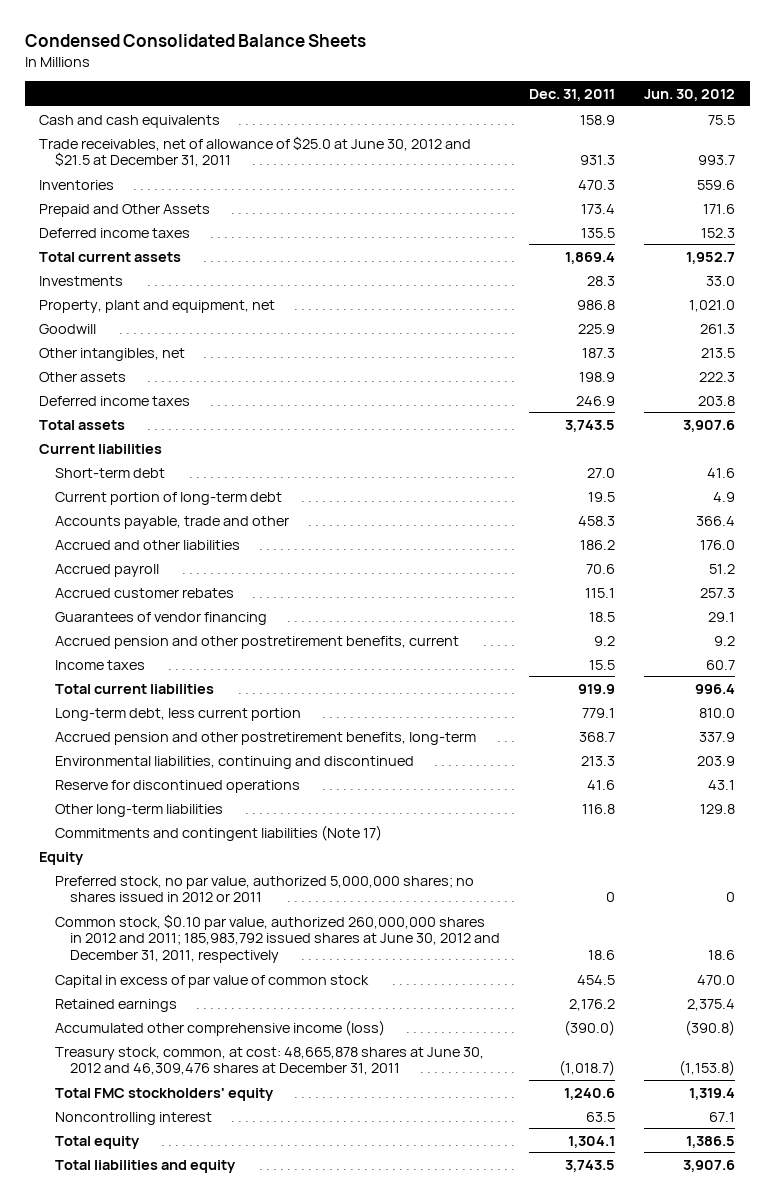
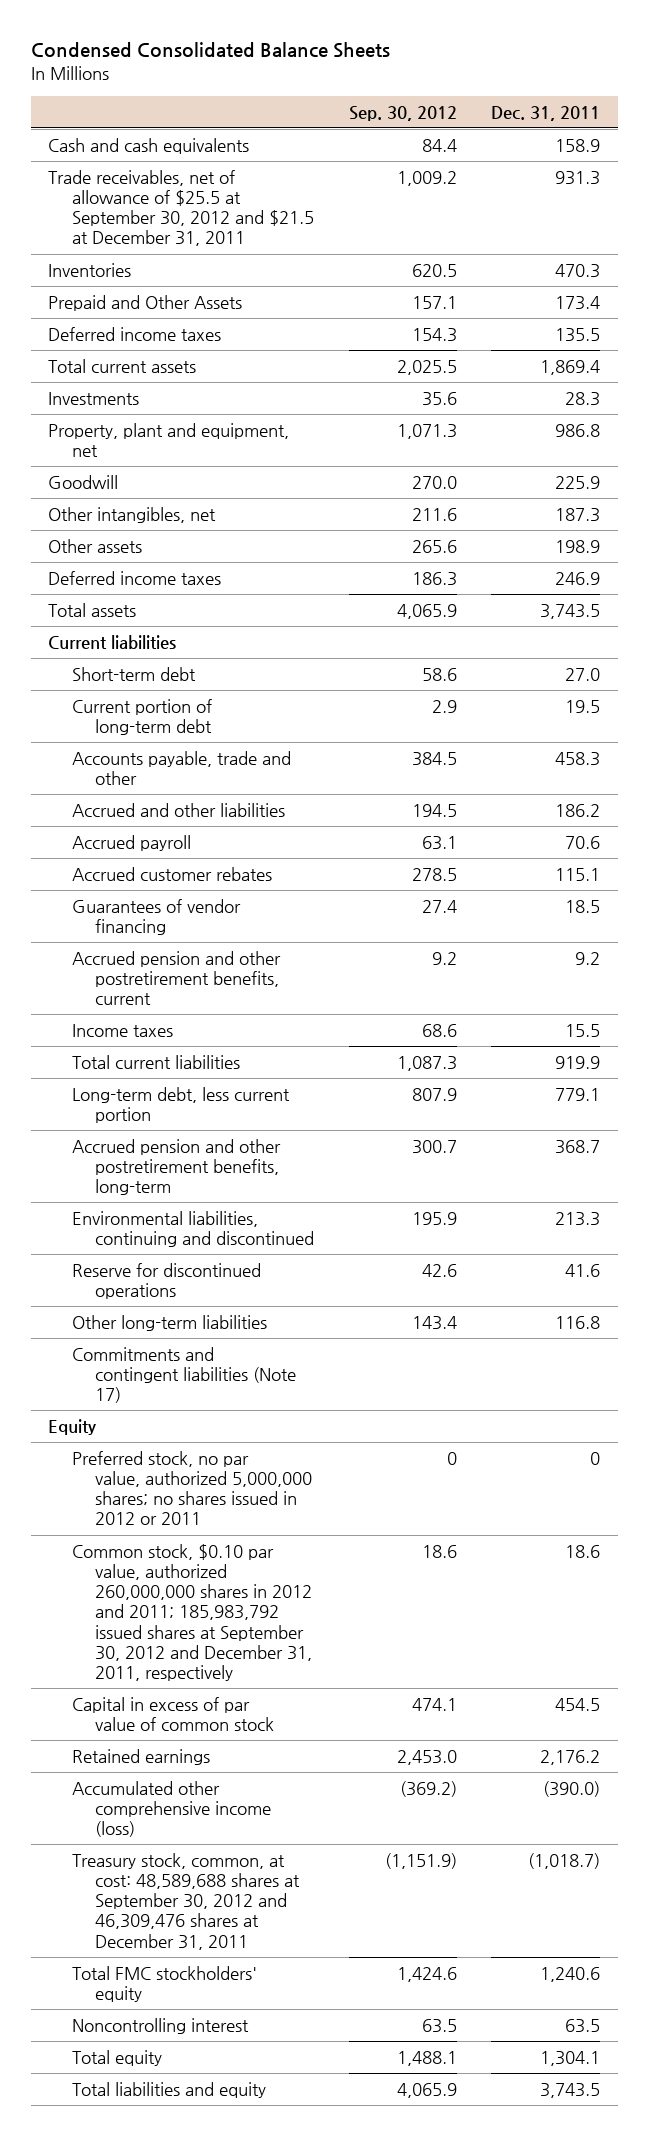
[644,88,736,101] Jun. 30, 2012 -> none
none -> [348,105,457,121] Sep. 30, 2012
[39,135,472,168] Trade receivables, net of allowance of $25.0 at June 30, 2012 and $21.5 at December 31, 2011 -> [47,169,314,247] Trade receivables, net of allowance of $25.5 at September 30, 2012 and $21.5 at December 31, 2011
[54,913,501,964] Common stock, $0.10 par value, authorized 260,000,000 shares in 2012 and 2011; 185,983,792 issued shares at June 30, 2012 and December 31, 2011, respectively -> [71,1543,313,1682] Common stock, $0.10 par value, authorized 260,000,000 shares in 2012 and 2011; 185,983,792 issued shares at September 30, 2012 and December 31, 2011, respectively
[54,1046,484,1076] Treasury stock, common, at cost: 48,665,878 shares at June 30, 2012 and 46,309,476 shares at December 31, 2011 -> [71,1852,301,1950] Treasury stock, common, at cost: 48,589,688 shares at September 30, 2012 and 46,309,476 shares at December 31, 2011

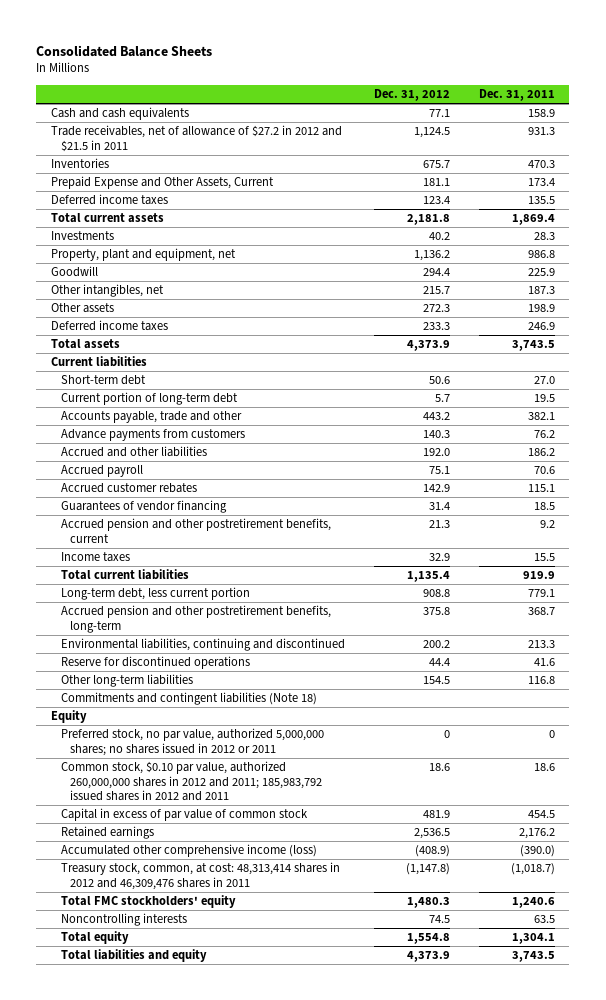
[30,42,390,59] Condensed Consolidated Balance Sheets -> [36,44,213,57] Consolidated Balance Sheets
[348,105,457,121] Sep. 30, 2012 -> none
none -> [373,88,450,101] Dec. 31, 2012
[47,169,314,247] Trade receivables, net of allowance of $25.5 at September 30, 2012 and $21.5 at December 31, 2011 -> [50,125,342,152] Trade receivables, net of allowance of $27.2 in 2012 and $21.5 in 2011
[47,294,242,311] Prepaid and Other Assets -> [50,176,274,190] Prepaid Expense and Other Assets, Current
[555,751,601,766] 458.3 -> [527,412,555,421] 382.1
none -> [60,429,245,442] Advance payments from customers
[71,1346,297,1404] Commitments and contingent liabilities (Note 17) -> [60,692,317,706] Commitments and contingent liabilities (Note 18)
[71,1543,313,1682] Common stock, $0.10 par value, authorized 260,000,000 shares in 2012 and 2011; 185,983,792 issued shares at September 30, 2012 and December 31, 2011, respectively -> [60,761,323,802] Common stock, $0.10 par value, authorized 260,000,000 shares in 2012 and 2011; 185,983,792 issued shares in 2012 and 2011
[71,1852,301,1950] Treasury stock, common, at cost: 48,589,688 shares at September 30, 2012 and 46,309,476 shares at December 31, 2011 -> [60,862,340,890] Treasury stock, common, at cost: 48,313,414 shares in 2012 and 46,309,476 shares in 2011
[71,2017,249,2034] Noncontrolling interest -> [60,913,187,927] Noncontrolling interests

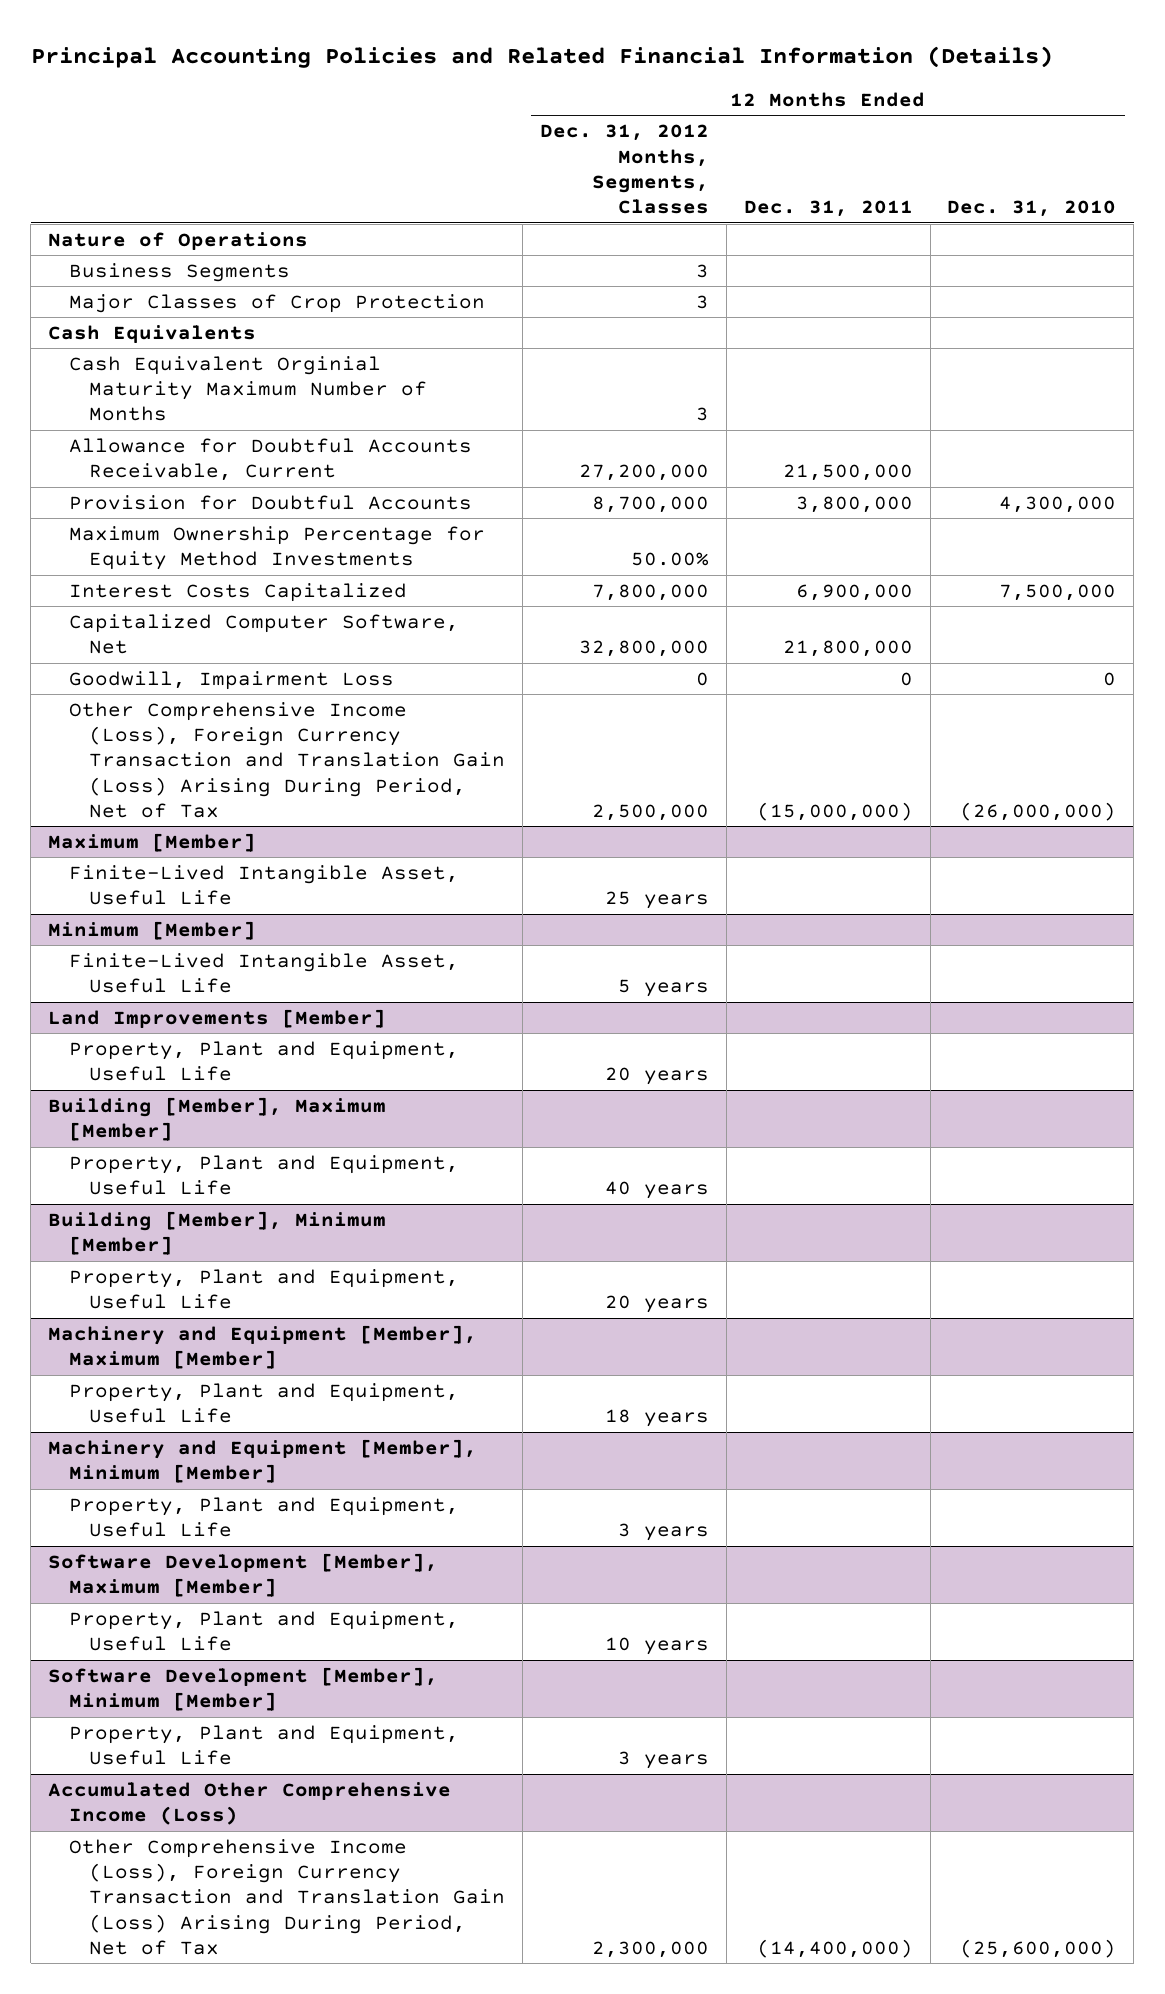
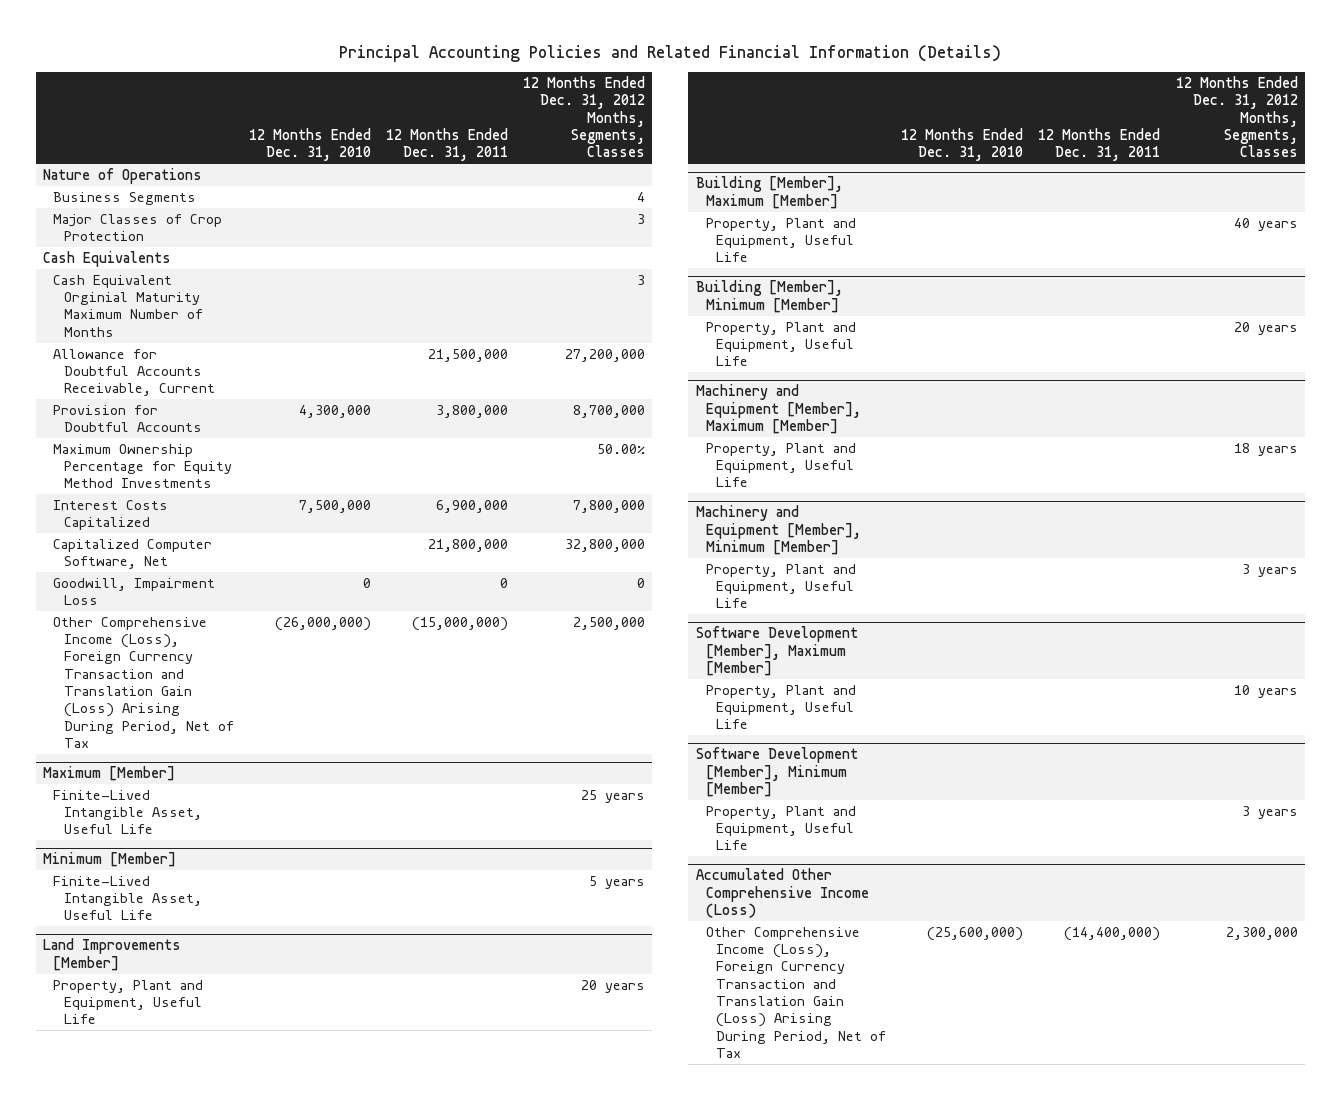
[695,263,709,278] 3 -> [636,191,645,202] 4

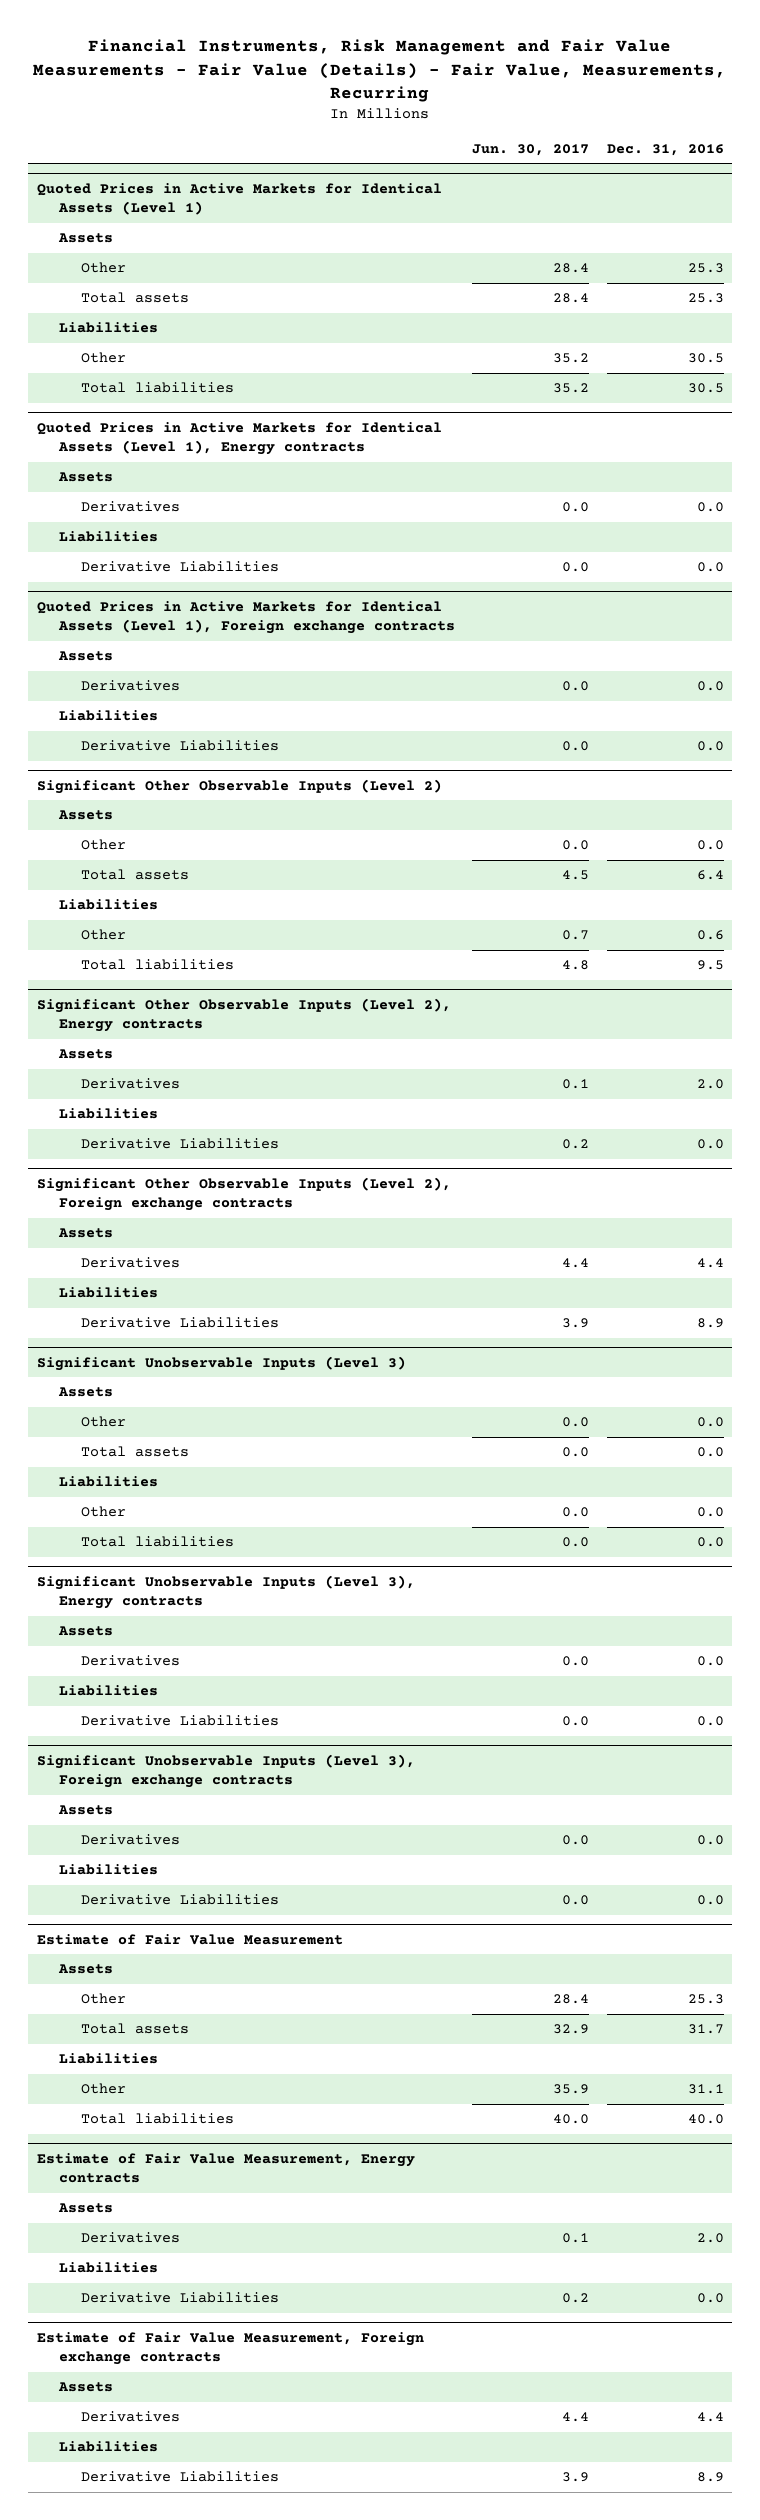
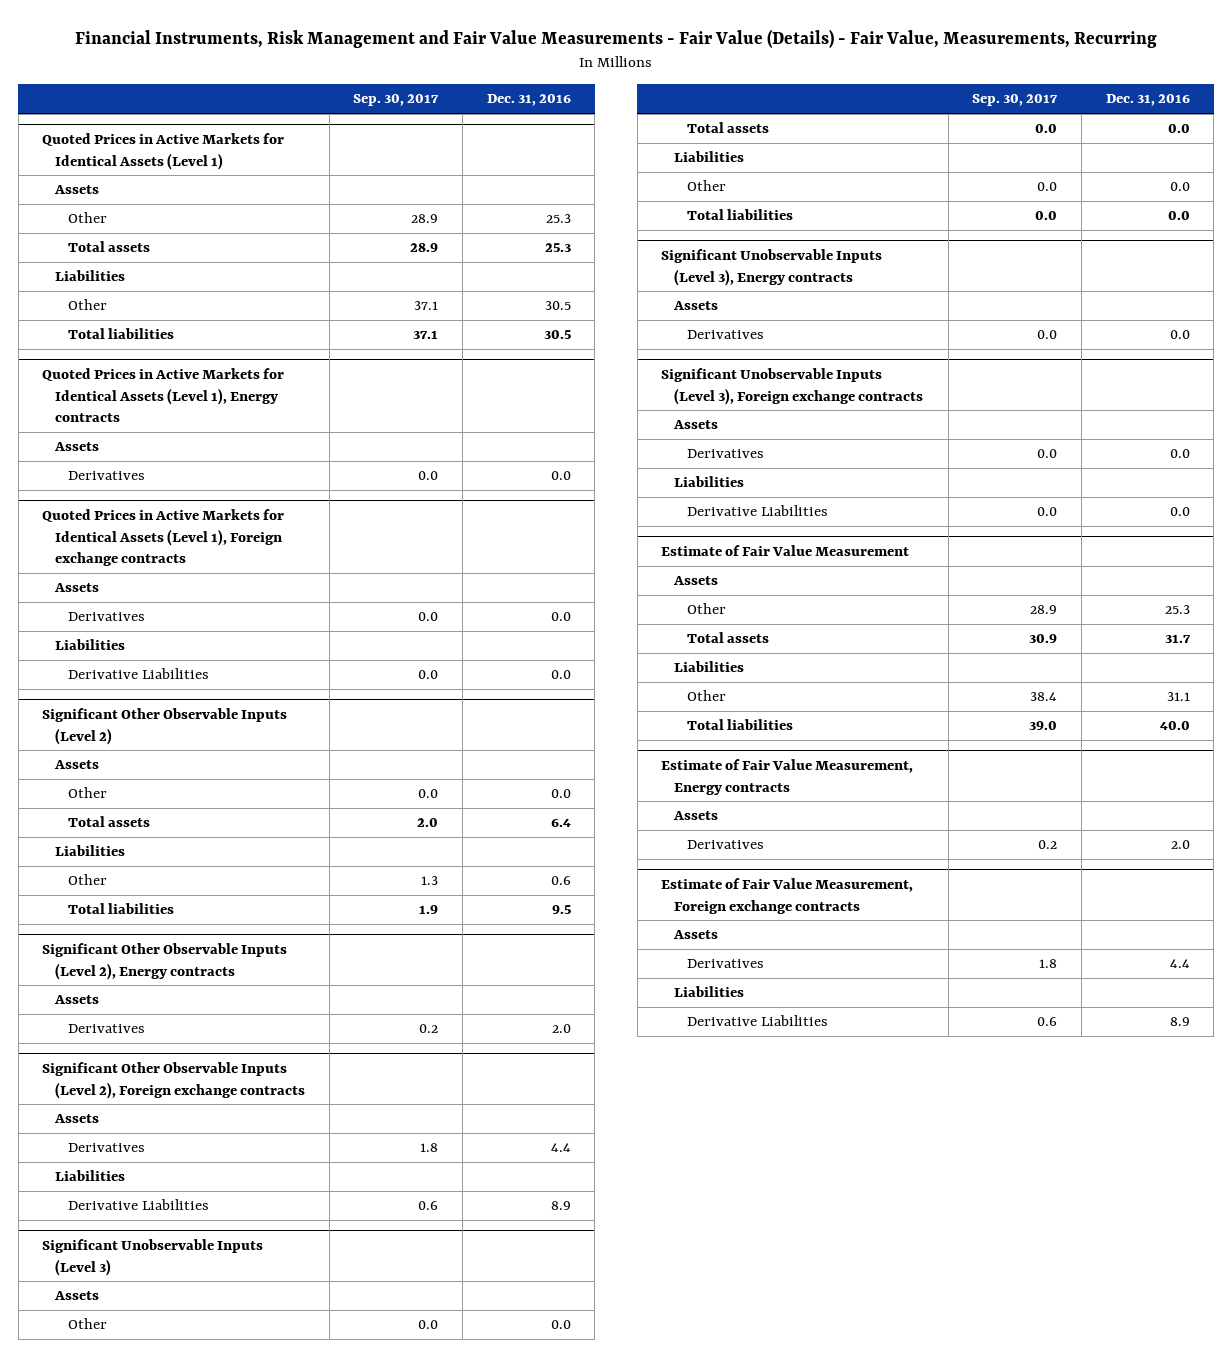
[472,143,590,156] Jun. 30, 2017 -> none
none -> [353,94,440,107] Sep. 30, 2017
[58,531,158,543] Liabilities -> none
[81,561,280,573] Derivative Liabilities -> none
[58,1108,158,1120] Liabilities -> none
[81,1138,280,1150] Derivative Liabilities -> none
[58,1685,158,1697] Liabilities -> none
[81,1715,280,1727] Derivative Liabilities -> none
[58,2262,158,2274] Liabilities -> none
[81,2292,280,2304] Derivative Liabilities -> none

